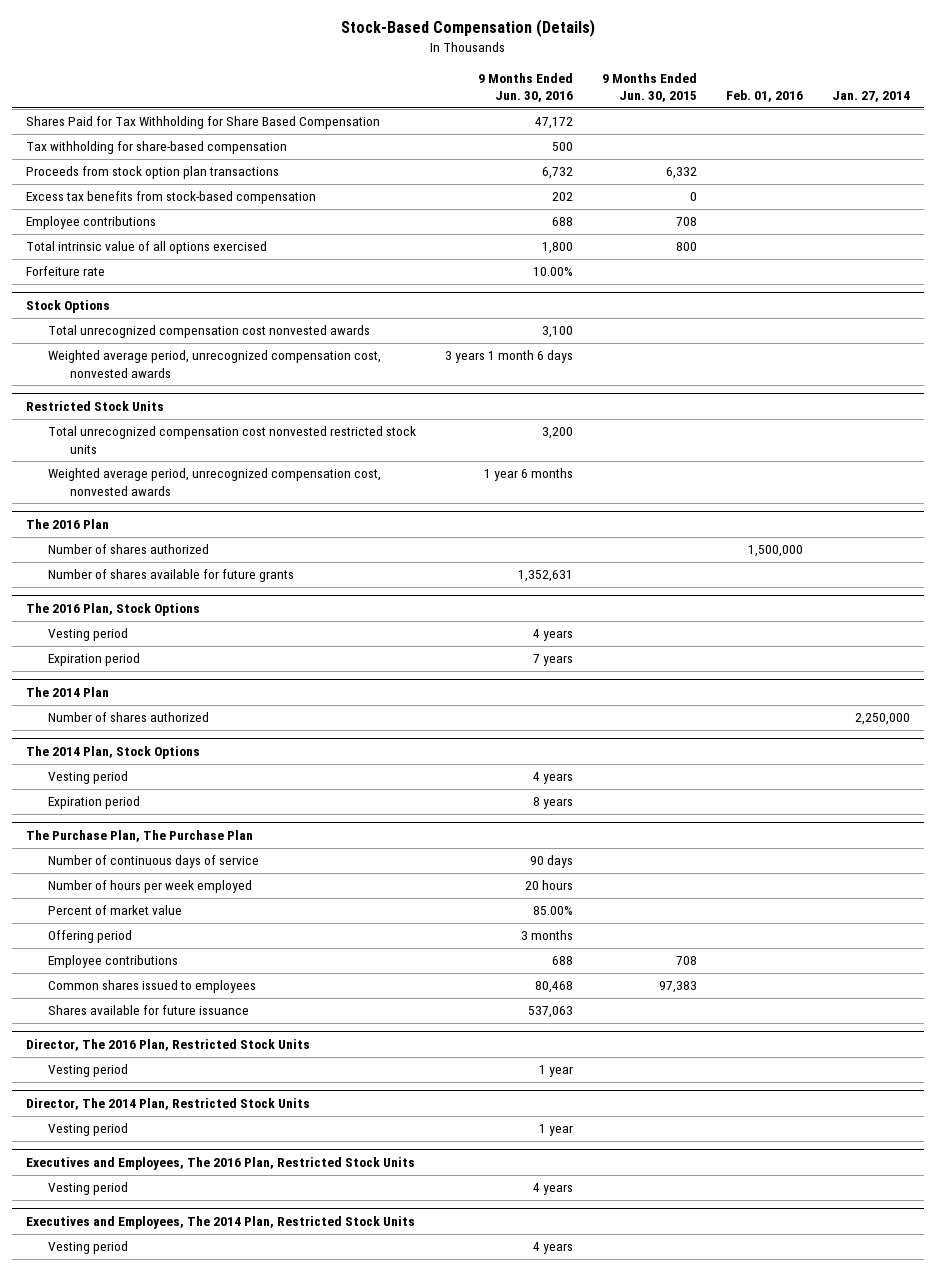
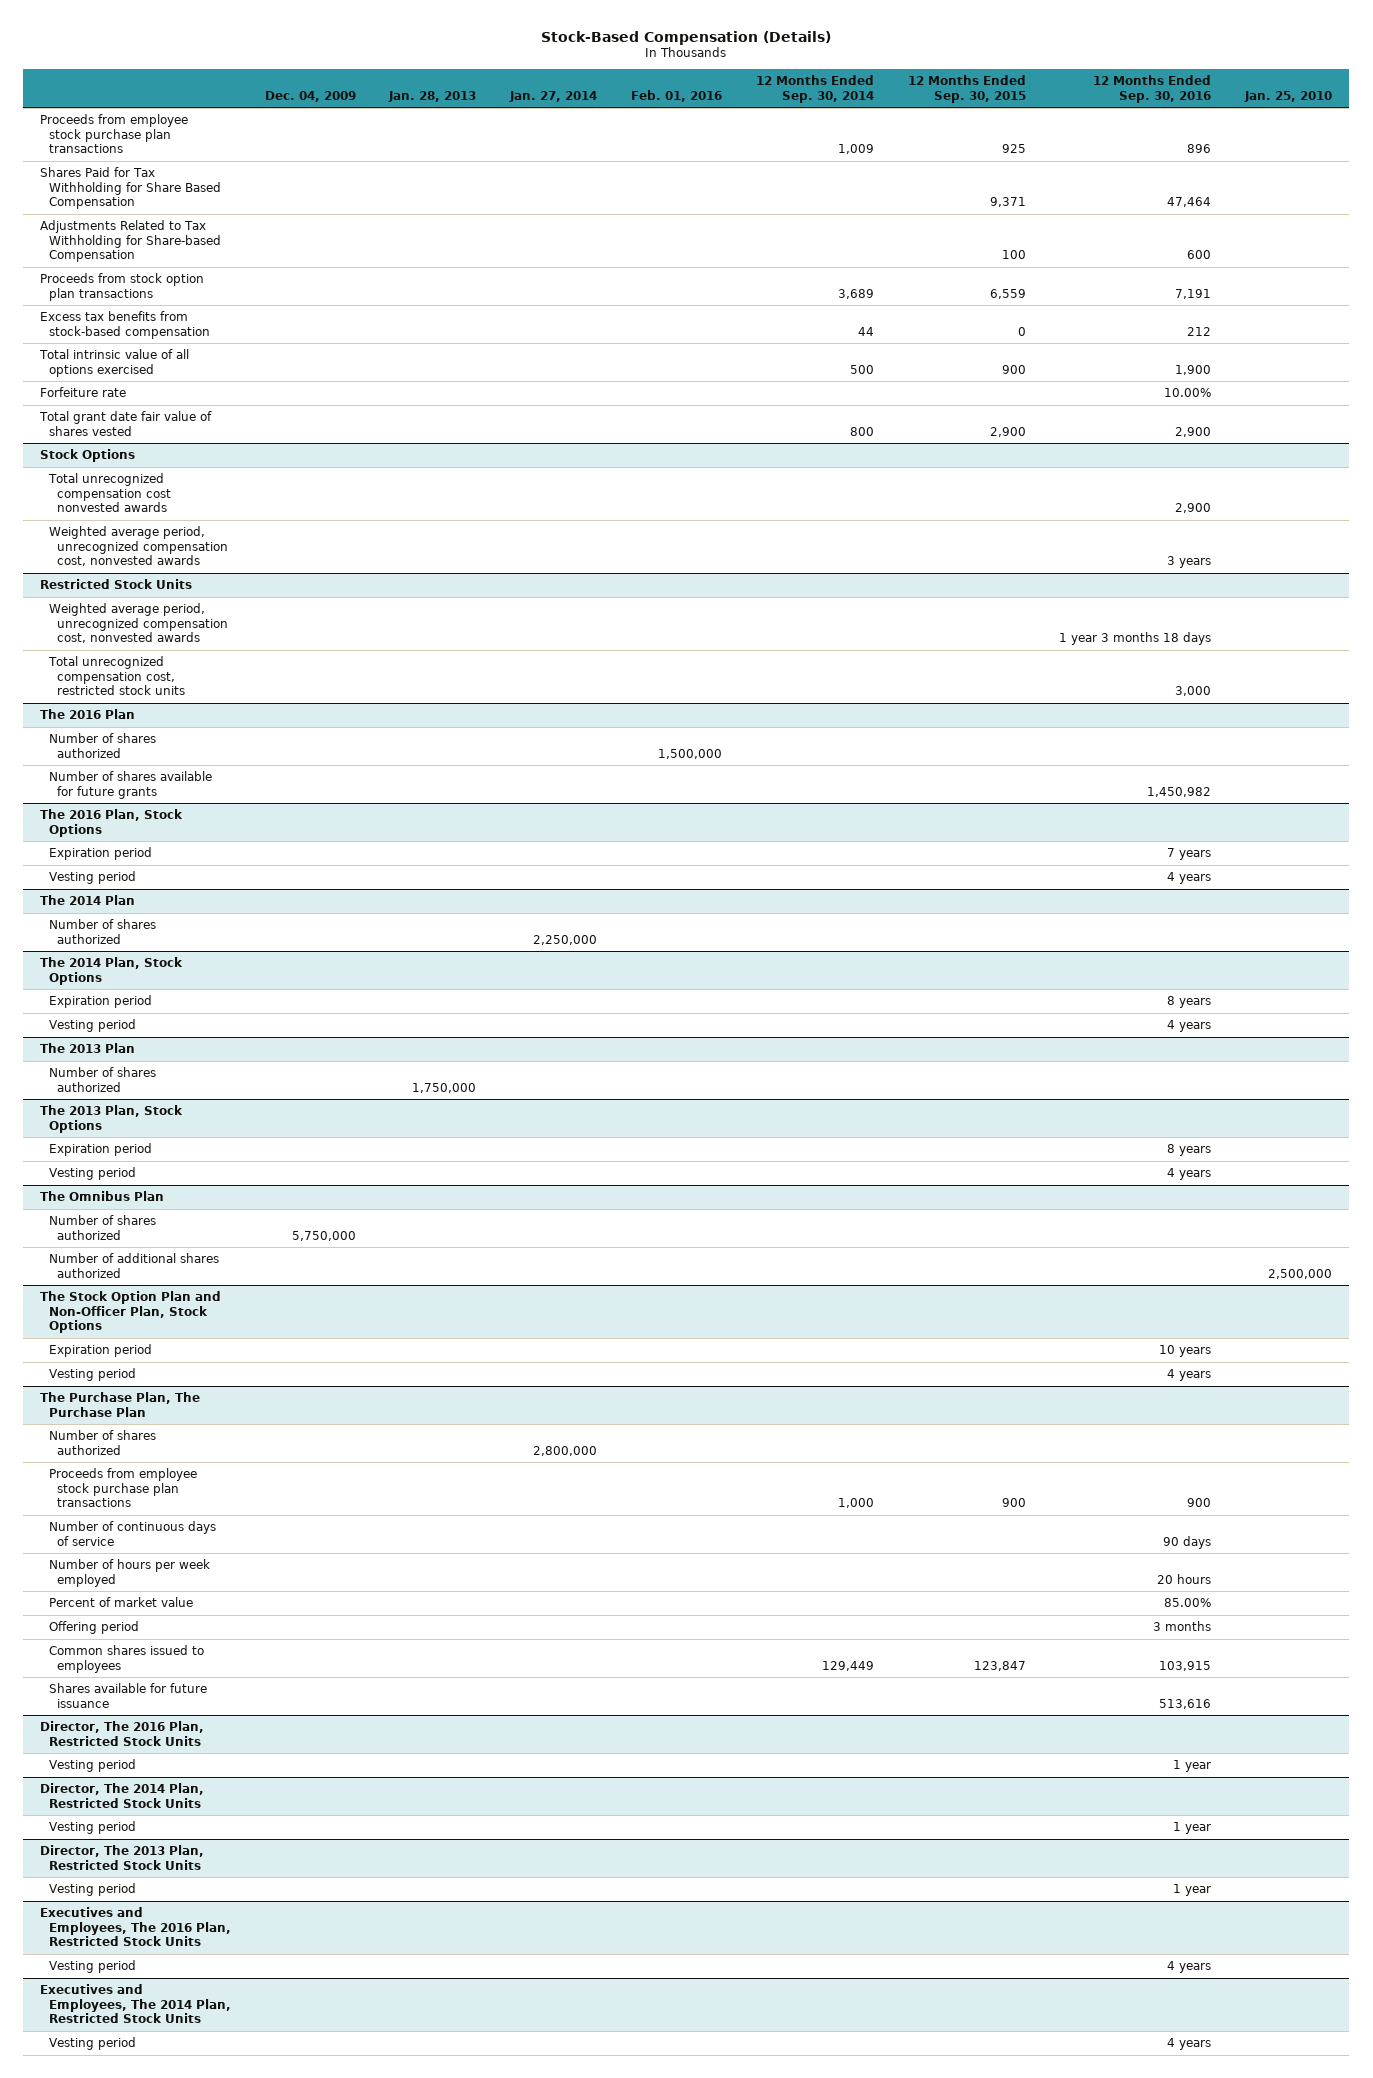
[478,73,574,103] 9 Months Ended Jun. 30, 2016 -> none
[602,73,698,103] 9 Months Ended Jun. 30, 2015 -> none
none -> [264,90,356,102] Dec. 04, 2009
none -> [388,90,477,102] Jan. 28, 2013
none -> [755,74,874,103] 12 Months Ended Sep. 30, 2014
none -> [907,74,1026,103] 12 Months Ended Sep. 30, 2015
none -> [1093,74,1212,103] 12 Months Ended Sep. 30, 2016
none -> [1244,90,1333,102] Jan. 25, 2010
none -> [40,114,189,154] Proceeds from employee stock purchase plan transactions
[26,141,288,155] Tax withholding for share-based compensation -> [40,220,221,263] Adjustments Related to Tax Withholding for Share-based Compensation
[26,216,157,230] Employee contributions -> none
none -> [39,411,213,436] Total grant date fair value of shares vested
[48,426,417,454] Total unrecognized compensation cost nonvested restricted stock units -> none
none -> [47,656,186,696] Total unrecognized compensation cost, restricted stock units
[48,628,129,642] Vesting period -> [48,871,136,885] Vesting period
[48,771,129,785] Vesting period -> [48,1019,136,1033] Vesting period
none -> [40,1043,136,1054] The 2013 Plan
none -> [48,1067,156,1092] Number of shares authorized
none -> [40,1105,184,1133] The 2013 Plan, Stock Options
none -> [48,1143,152,1157] Expiration period
none -> [48,1167,136,1181] Vesting period
none -> [40,1191,165,1202] The Omnibus Plan
none -> [48,1215,156,1240] Number of shares authorized
none -> [48,1253,219,1278] Number of additional shares authorized
none -> [40,1291,222,1334] The Stock Option Plan and Non-Officer Plan, Stock Options
none -> [48,1344,152,1358] Expiration period
none -> [48,1368,136,1382] Vesting period
none -> [48,1430,156,1455] Number of shares authorized
none -> [48,1468,197,1508] Proceeds from employee stock purchase plan transactions
[48,955,179,969] Employee contributions -> none
none -> [40,1845,205,1870] Director, The 2013 Plan, Restricted Stock Units
none -> [48,1883,136,1897] Vesting period

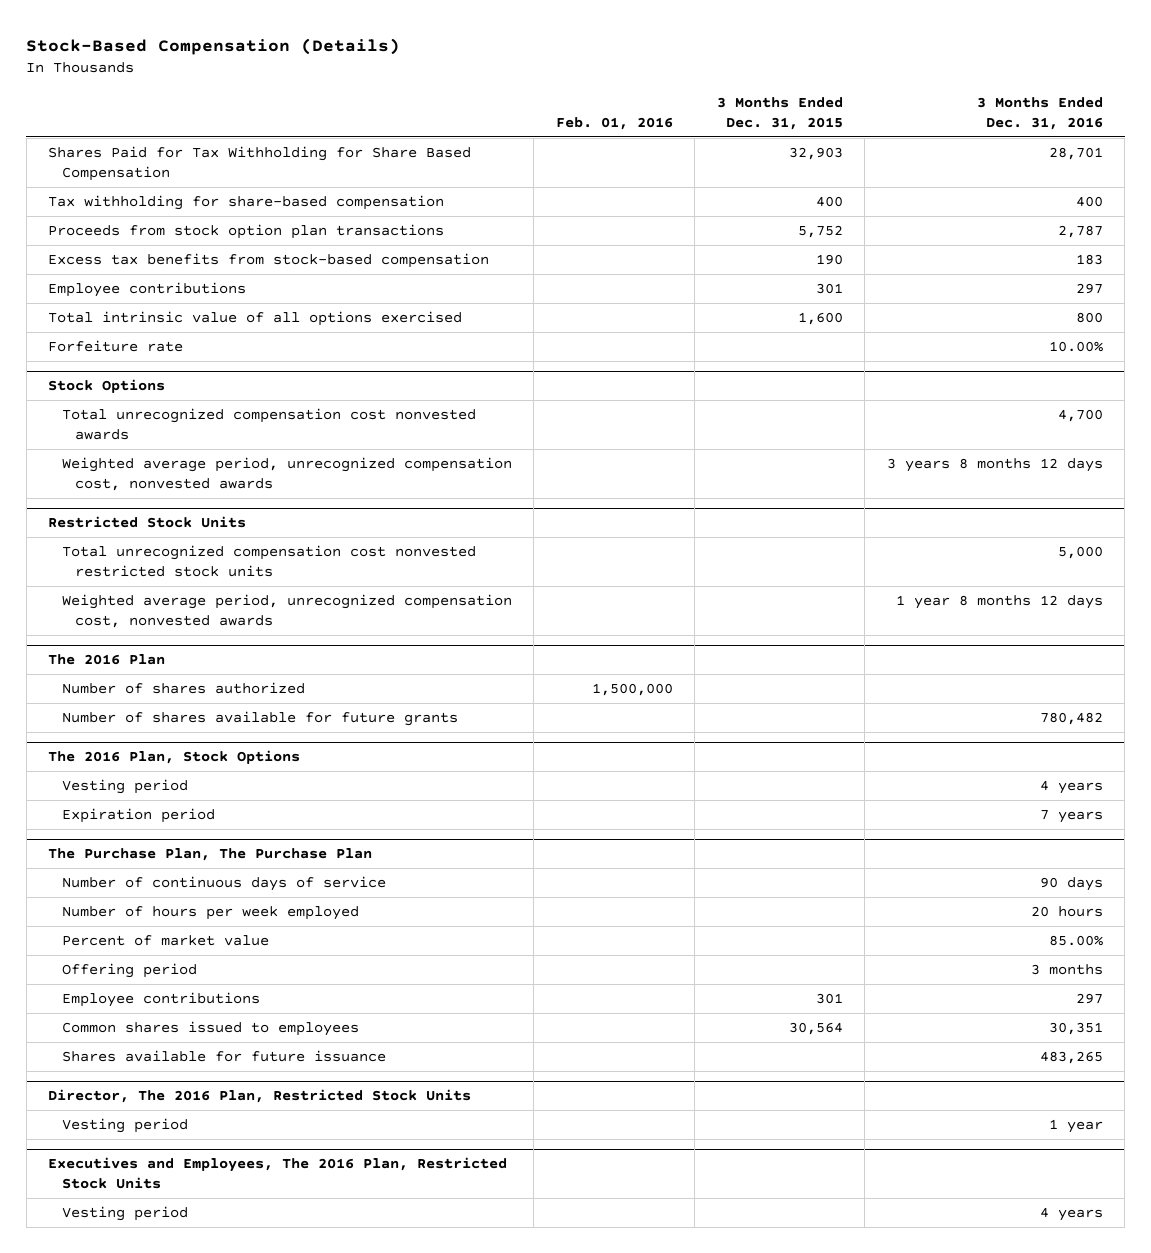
[264,90,356,102] Dec. 04, 2009 -> none
[388,90,477,102] Jan. 28, 2013 -> none
[509,90,598,102] Jan. 27, 2014 -> none
[755,74,874,103] 12 Months Ended Sep. 30, 2014 -> none
[907,74,1026,103] 12 Months Ended Sep. 30, 2015 -> none
[1093,74,1212,103] 12 Months Ended Sep. 30, 2016 -> none
[1244,90,1333,102] Jan. 25, 2010 -> none
none -> [716,96,843,130] 3 Months Ended Dec. 31, 2015
none -> [976,96,1103,130] 3 Months Ended Dec. 31, 2016
[40,114,189,154] Proceeds from employee stock purchase plan transactions -> none
[40,220,221,263] Adjustments Related to Tax Withholding for Share-based Compensation -> [48,195,445,211] Tax withholding for share-based compensation
none -> [48,282,247,298] Employee contributions
[39,411,213,436] Total grant date fair value of shares vested -> none
none -> [61,545,476,578] Total unrecognized compensation cost nonvested restricted stock units
[47,656,186,696] Total unrecognized compensation cost, restricted stock units -> none
[40,895,136,906] The 2014 Plan -> none
[48,919,156,944] Number of shares authorized -> none
[40,957,184,985] The 2014 Plan, Stock Options -> none
[48,995,152,1009] Expiration period -> none
[48,1019,136,1033] Vesting period -> none
[40,1043,136,1054] The 2013 Plan -> none
[48,1067,156,1092] Number of shares authorized -> none
[40,1105,184,1133] The 2013 Plan, Stock Options -> none
[48,1143,152,1157] Expiration period -> none
[48,1167,136,1181] Vesting period -> none
[40,1191,165,1202] The Omnibus Plan -> none
[48,1215,156,1240] Number of shares authorized -> none
[48,1253,219,1278] Number of additional shares authorized -> none
[40,1291,222,1334] The Stock Option Plan and Non-Officer Plan, Stock Options -> none
[48,1344,152,1358] Expiration period -> none
[48,1368,136,1382] Vesting period -> none
[48,847,152,861] Expiration period -> [61,808,215,824] Expiration period
[48,1430,156,1455] Number of shares authorized -> none
[48,1468,197,1508] Proceeds from employee stock purchase plan transactions -> none
none -> [61,992,260,1008] Employee contributions
[40,1783,205,1808] Director, The 2014 Plan, Restricted Stock Units -> none
[48,1821,136,1835] Vesting period -> none
[40,1845,205,1870] Director, The 2013 Plan, Restricted Stock Units -> none
[48,1883,136,1897] Vesting period -> none
[40,1984,231,2024] Executives and Employees, The 2014 Plan, Restricted Stock Units -> none
[48,2037,136,2051] Vesting period -> none

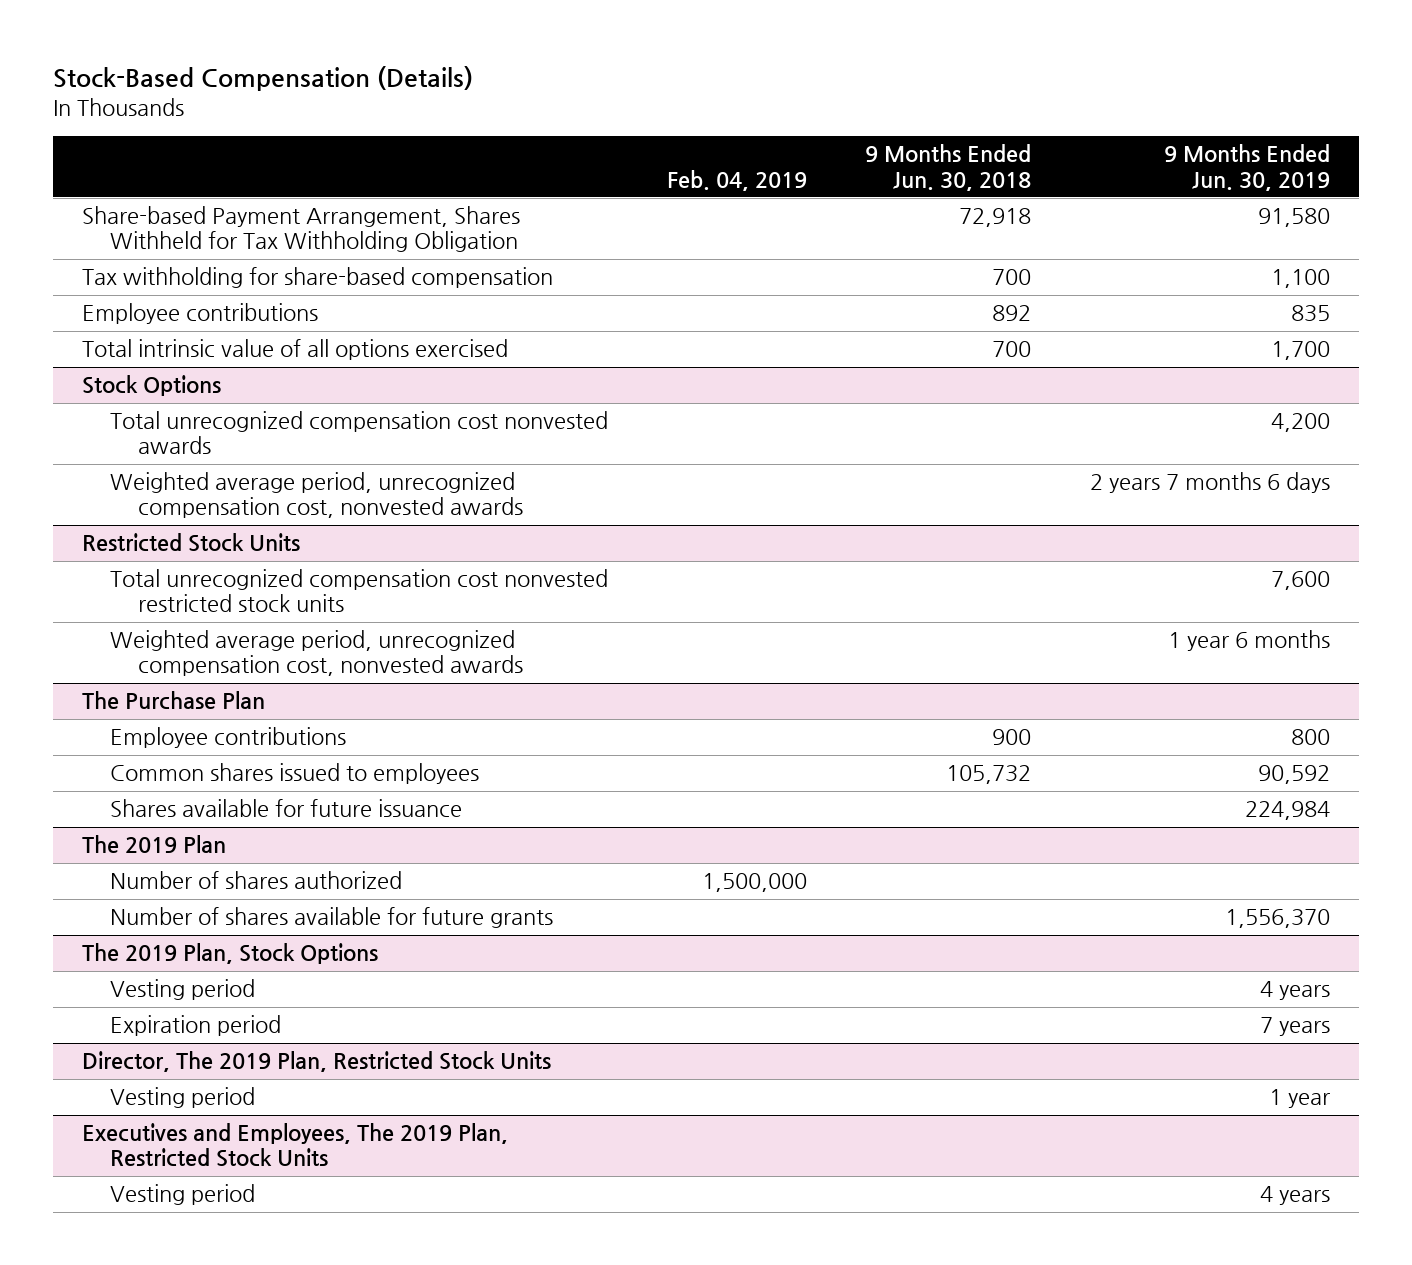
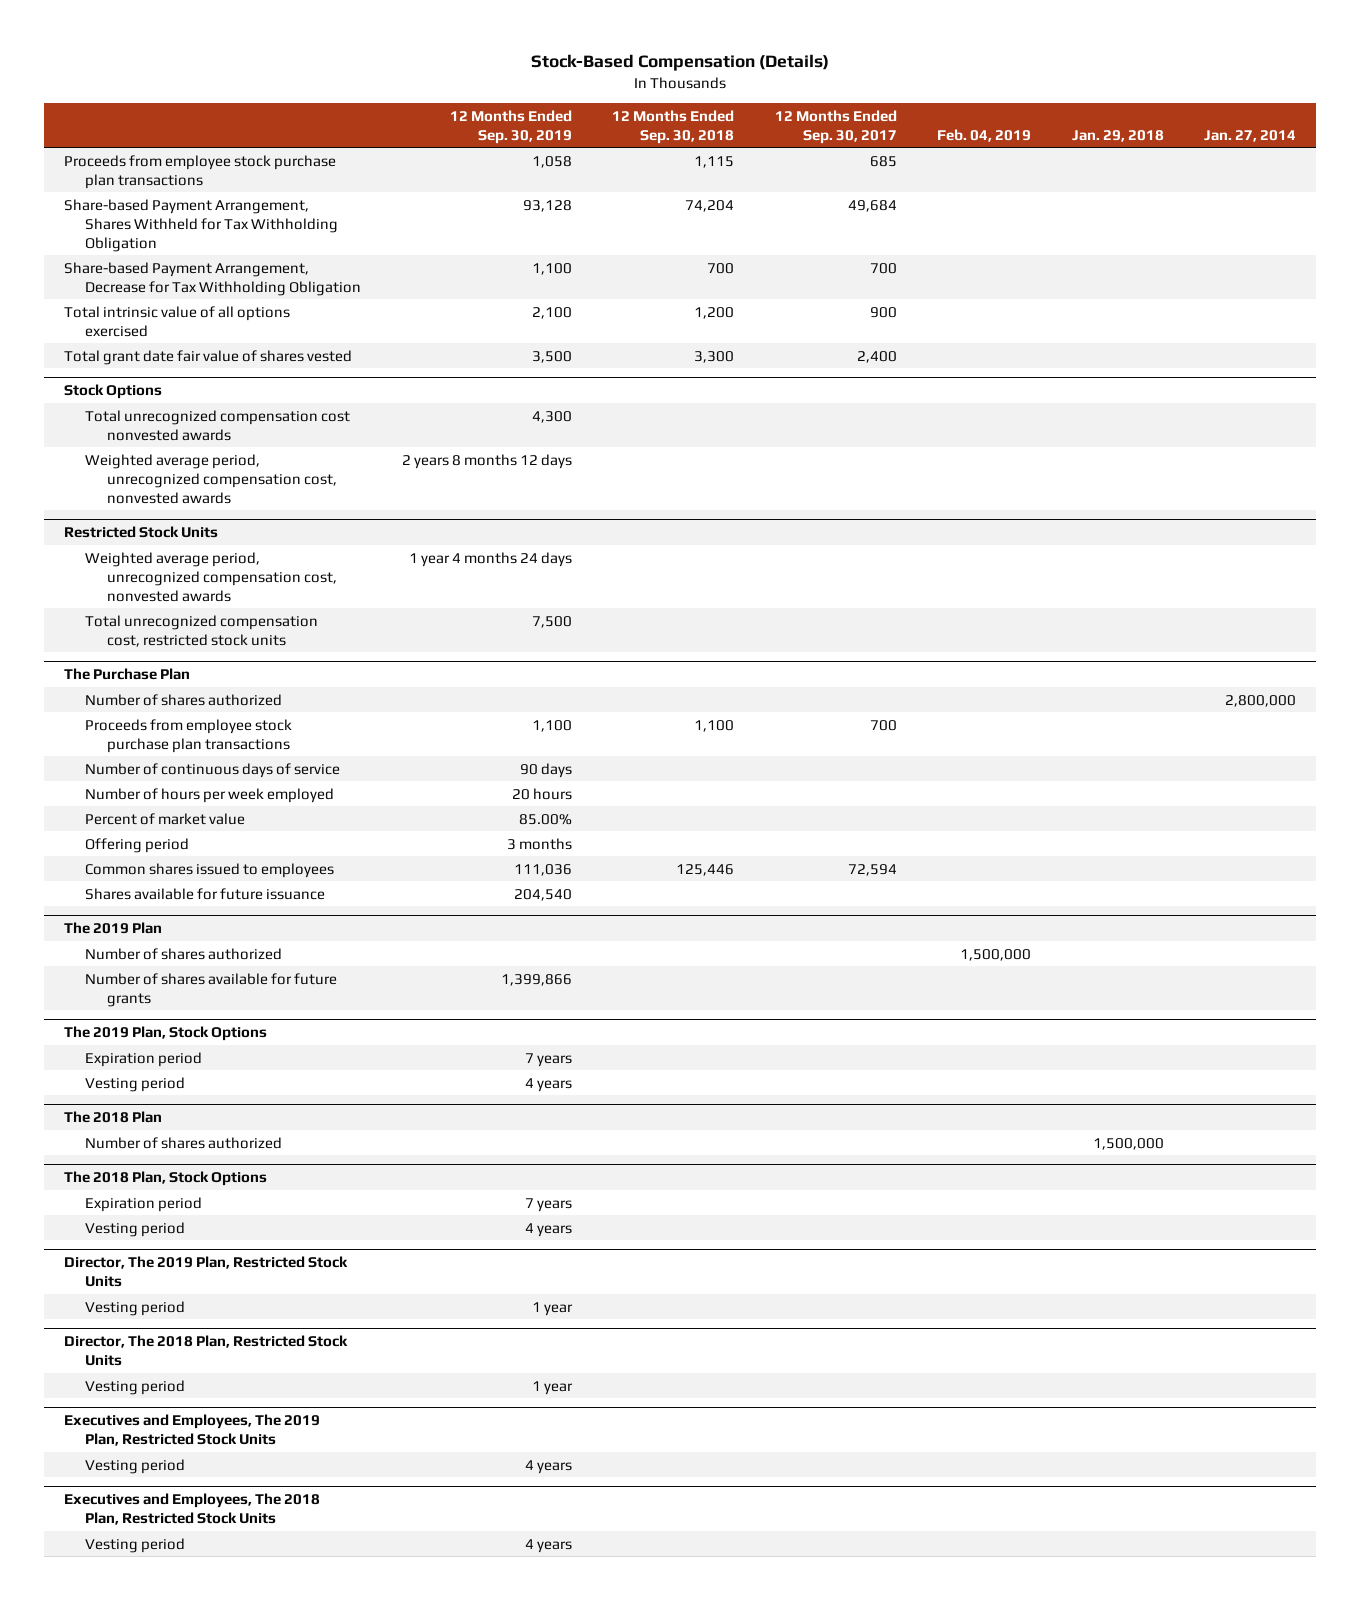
[865,144,1032,191] 9 Months Ended Jun. 30, 2018 -> none
[1163,144,1330,191] 9 Months Ended Jun. 30, 2019 -> none
none -> [449,109,572,144] 12 Months Ended Sep. 30, 2019
none -> [612,109,735,144] 12 Months Ended Sep. 30, 2018
none -> [774,109,897,144] 12 Months Ended Sep. 30, 2017
none -> [1071,129,1164,142] Jan. 29, 2018
none -> [1203,129,1296,142] Jan. 27, 2014
none -> [63,154,336,189] Proceeds from employee stock purchase plan transactions
[82,303,319,325] Employee contributions -> none
[82,267,554,289] Tax withholding for share-based compensation -> [63,261,362,296] Share-based Payment Arrangement, Decrease for Tax Withholding Obligation
none -> [63,349,352,365] Total grant date fair value of shares vested
[110,569,609,613] Total unrecognized compensation cost nonvested restricted stock units -> none
none -> [85,614,319,647] Total unrecognized compensation cost, restricted stock units
none -> [85,693,283,706] Number of shares authorized
[110,727,347,749] Employee contributions -> [85,718,293,753] Proceeds from employee stock purchase plan transactions
none -> [85,762,341,778] Number of continuous days of service
none -> [85,787,335,803] Number of hours per week employed
none -> [85,812,246,825] Percent of market value
none -> [85,837,190,853] Offering period
[110,979,256,1001] Vesting period -> [85,1076,186,1092] Vesting period
none -> [63,1111,162,1124] The 2018 Plan
none -> [85,1136,283,1149] Number of shares authorized
none -> [63,1171,267,1187] The 2018 Plan, Stock Options
none -> [85,1196,203,1212] Expiration period
none -> [85,1221,186,1237] Vesting period
none -> [63,1335,348,1367] Director, The 2018 Plan, Restricted Stock Units
none -> [85,1379,186,1395] Vesting period
none -> [63,1493,320,1526] Executives and Employees, The 2018 Plan, Restricted Stock Units
none -> [85,1537,186,1553] Vesting period

